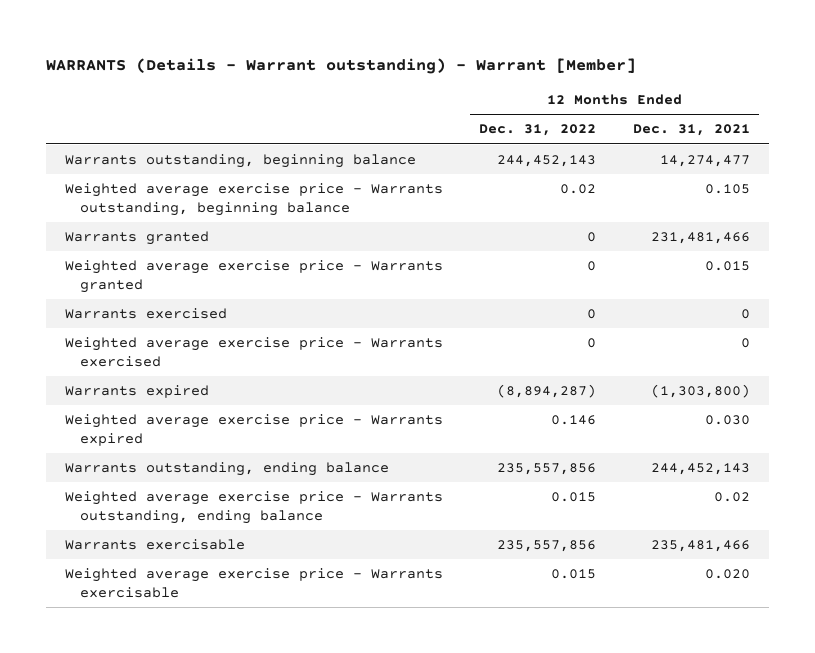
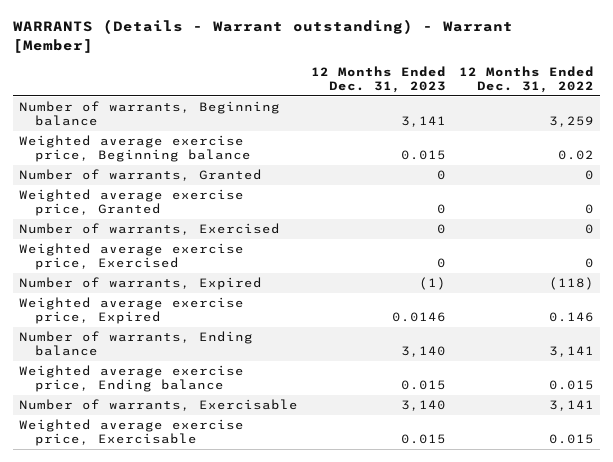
[633,124,751,137] Dec. 31, 2021 -> none
none -> [311,65,447,93] 12 Months Ended Dec. 31, 2023
[64,154,416,169] Warrants outstanding, beginning balance -> [19,101,281,127] Number of warrants, Beginning balance
[497,155,597,168] 244,452,143 -> [548,116,594,128] 3,259
[64,183,443,216] Weighted average exercise price - Warrants outstanding, beginning balance -> [19,135,252,163] Weighted average exercise price, Beginning balance
[64,231,209,246] Warrants granted -> [19,169,263,182] Number of warrants, Granted
[64,260,443,293] Weighted average exercise price - Warrants granted -> [19,189,245,217] Weighted average exercise price, Granted
[64,308,227,320] Warrants exercised -> [19,223,281,236] Number of warrants, Exercised
[64,337,443,367] Weighted average exercise price - Warrants exercised -> [19,243,245,271] Weighted average exercise price, Exercised
[64,385,209,399] Warrants expired -> [19,277,263,291] Number of warrants, Expired
[497,384,597,399] (8,894,287) -> [548,277,594,291] (118)
[64,414,443,446] Weighted average exercise price - Warrants expired -> [19,297,245,325] Weighted average exercise price, Expired
[64,462,389,477] Warrants outstanding, ending balance -> [19,331,254,357] Number of warrants, Ending balance
[497,463,597,476] 235,557,856 -> [548,346,594,358] 3,141
[64,491,443,524] Weighted average exercise price - Warrants outstanding, ending balance -> [19,365,245,393] Weighted average exercise price, Ending balance
[64,539,245,551] Warrants exercisable -> [19,399,299,412] Number of warrants, Exercisable
[497,540,597,553] 235,557,856 -> [548,400,594,412] 3,141
[64,568,443,598] Weighted average exercise price - Warrants exercisable -> [19,419,245,447] Weighted average exercise price, Exercisable

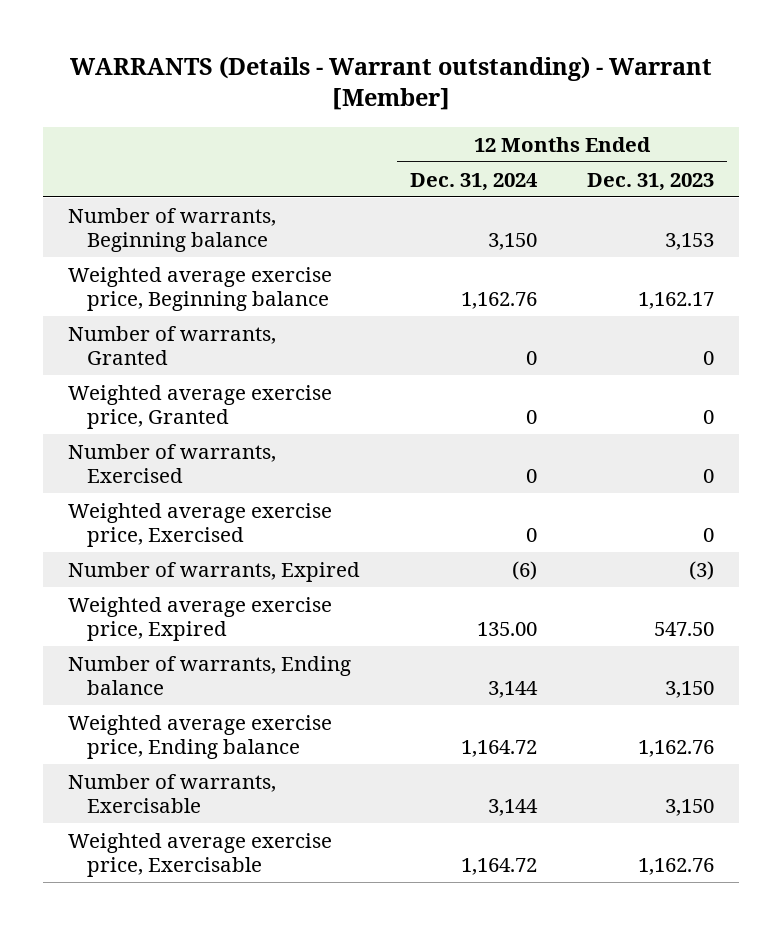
[458,65,594,93] 12 Months Ended Dec. 31, 2022 -> none
none -> [410,172,539,191] Dec. 31, 2024
[401,116,447,128] 3,141 -> [665,232,715,250] 3,153
[401,150,447,161] 0.015 -> [638,291,715,309] 1,162.17
[419,277,447,291] (1) -> [689,560,715,580] (3)
[392,312,447,323] 0.0146 -> [654,621,715,636] 547.50
[401,346,447,358] 3,140 -> [665,680,715,698] 3,150
[401,380,447,391] 0.015 -> [638,739,715,757] 1,162.76
[401,400,447,412] 3,140 -> [665,798,715,816] 3,150
[401,434,447,445] 0.015 -> [638,857,715,875] 1,162.76

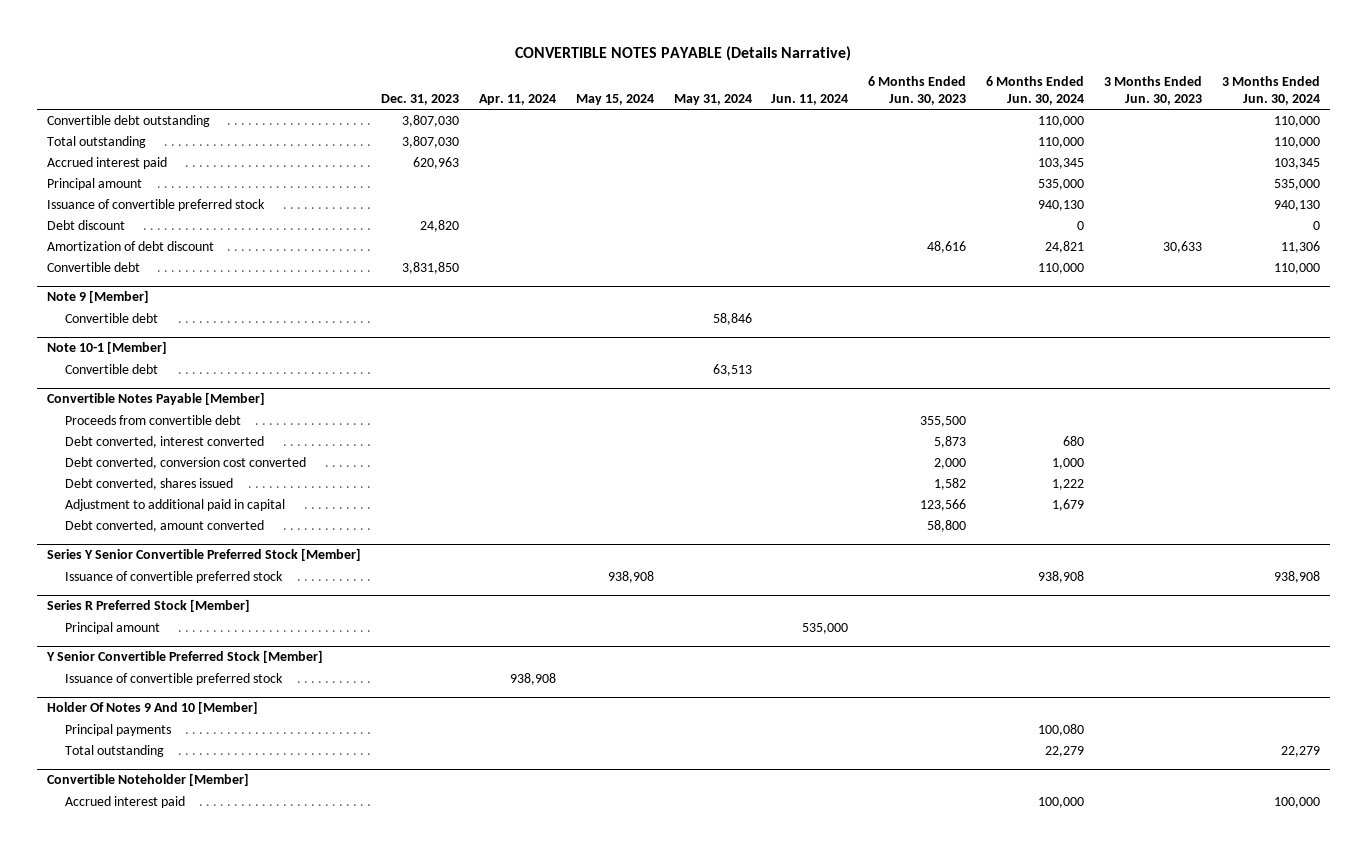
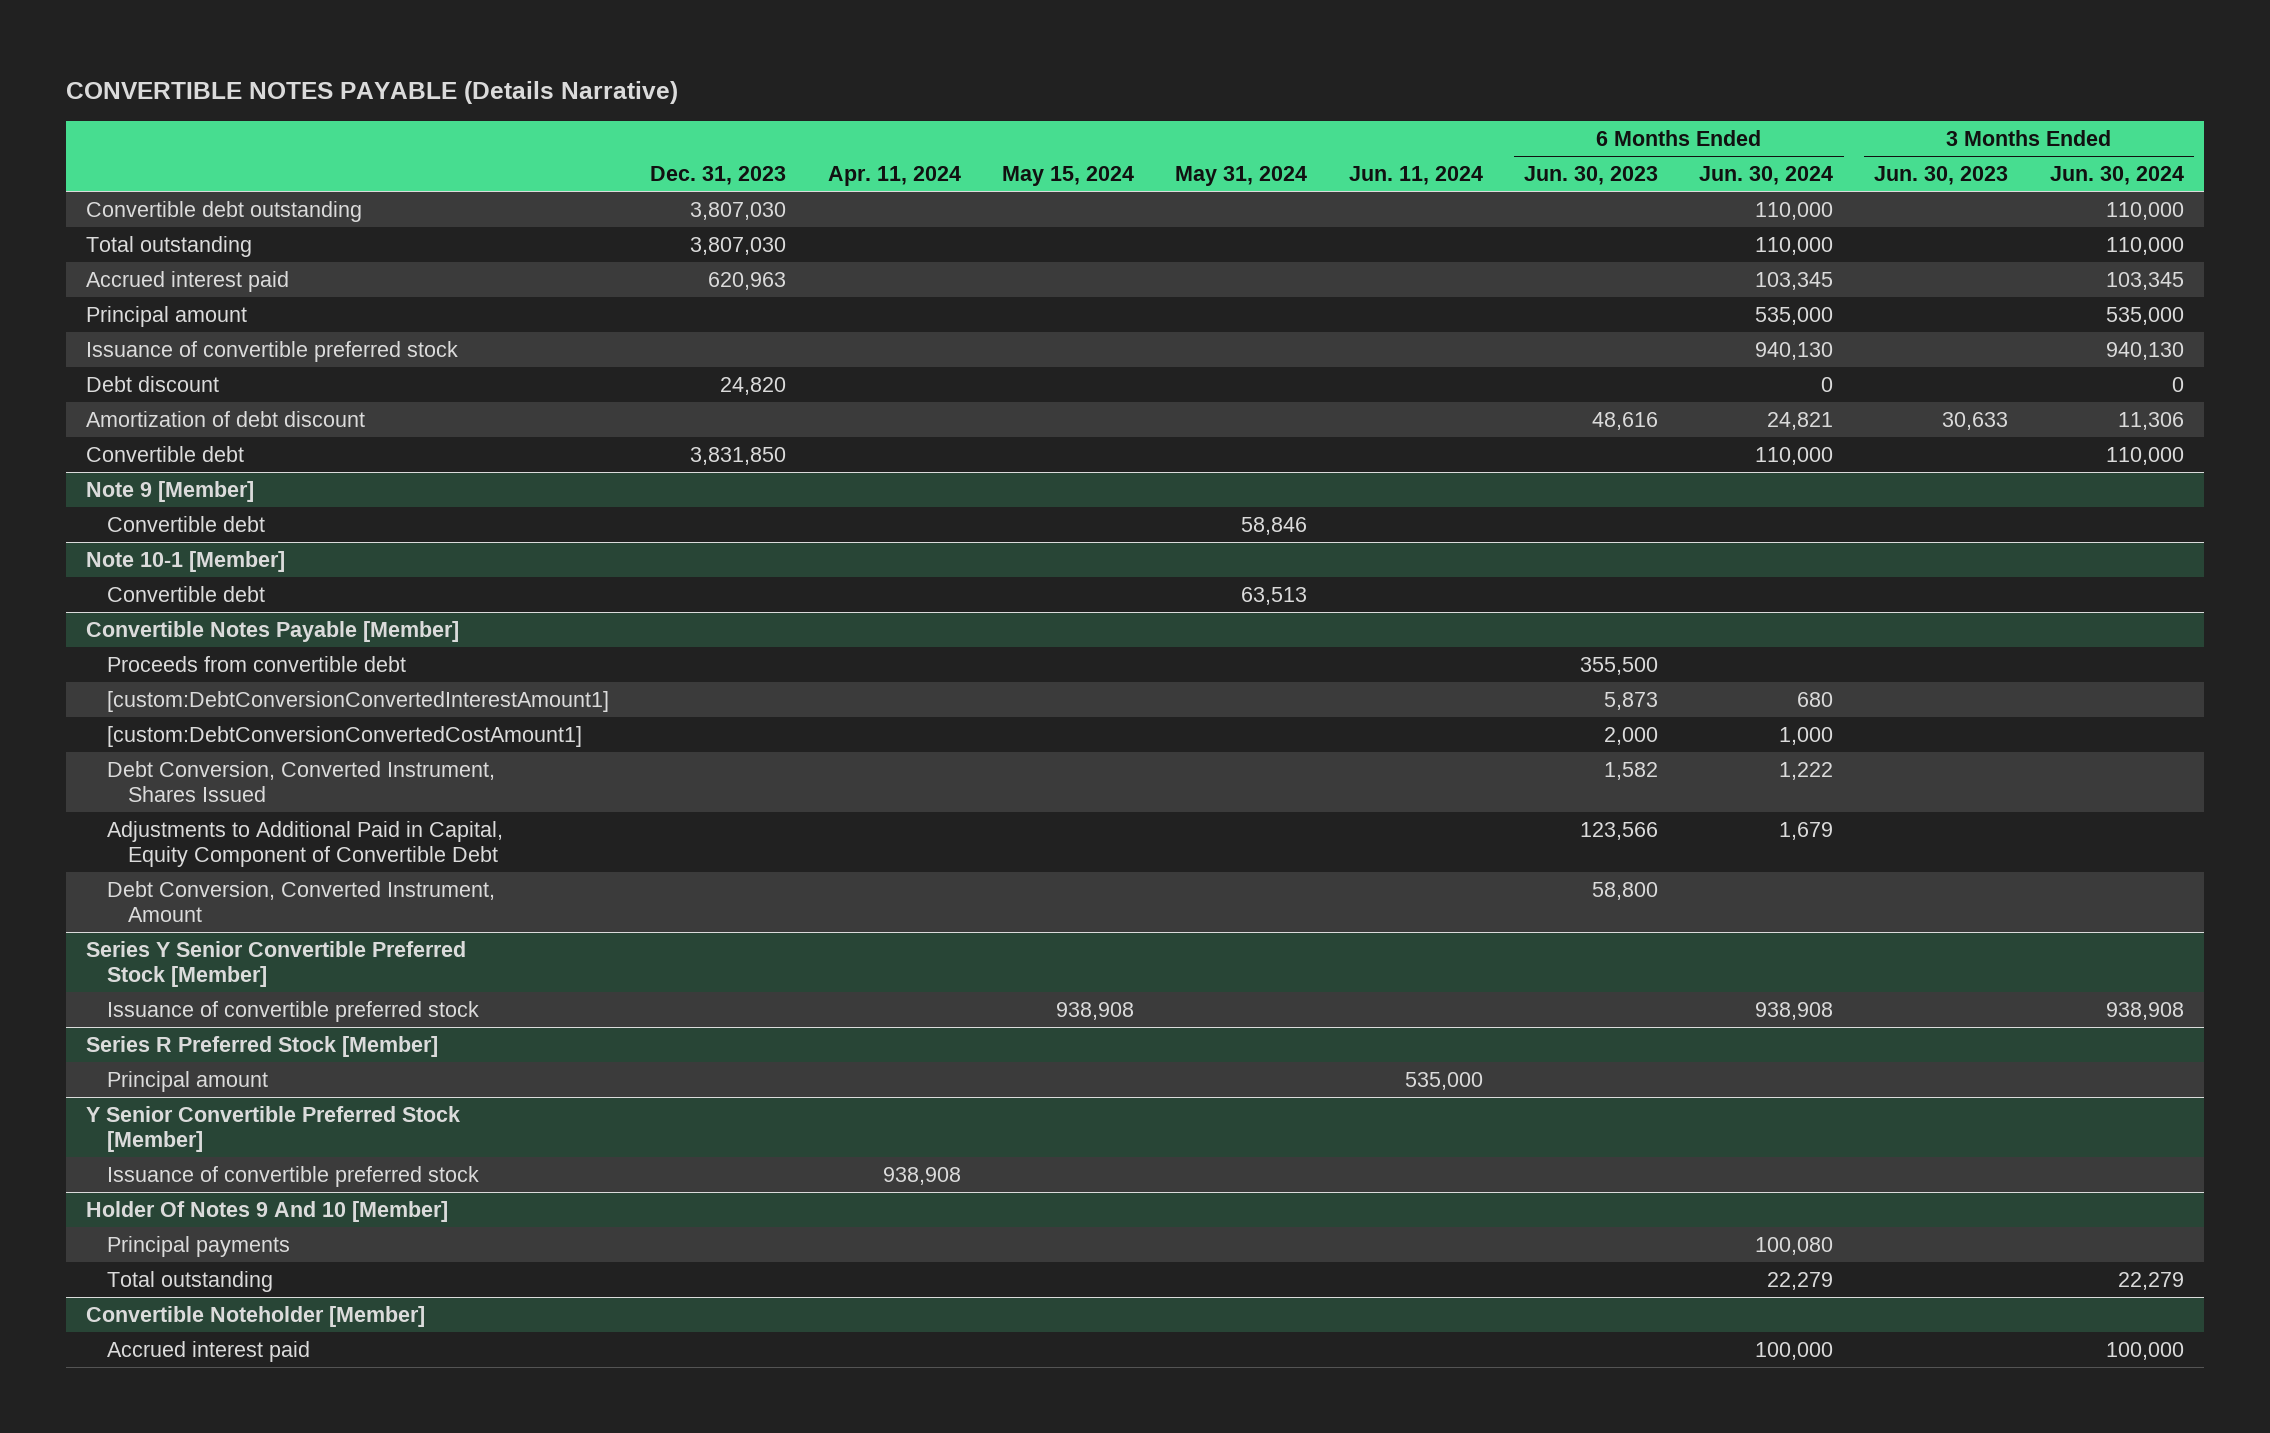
[65,435,265,448] Debt converted, interest converted -> [107,691,610,713] [custom:DebtConversionConvertedInterestAmount1]
[65,456,307,469] Debt converted, conversion cost converted -> [107,726,583,748] [custom:DebtConversionConvertedCostAmount1]
[65,477,234,490] Debt converted, shares issued -> [107,761,496,803] Debt Conversion, Converted Instrument, Shares Issued
[65,498,286,511] Adjustment to additional paid in capital -> [107,821,504,868] Adjustments to Additional Paid in Capital, Equity Component of Convertible Debt
[65,519,265,532] Debt converted, amount converted -> [107,881,496,923] Debt Conversion, Converted Instrument, Amount

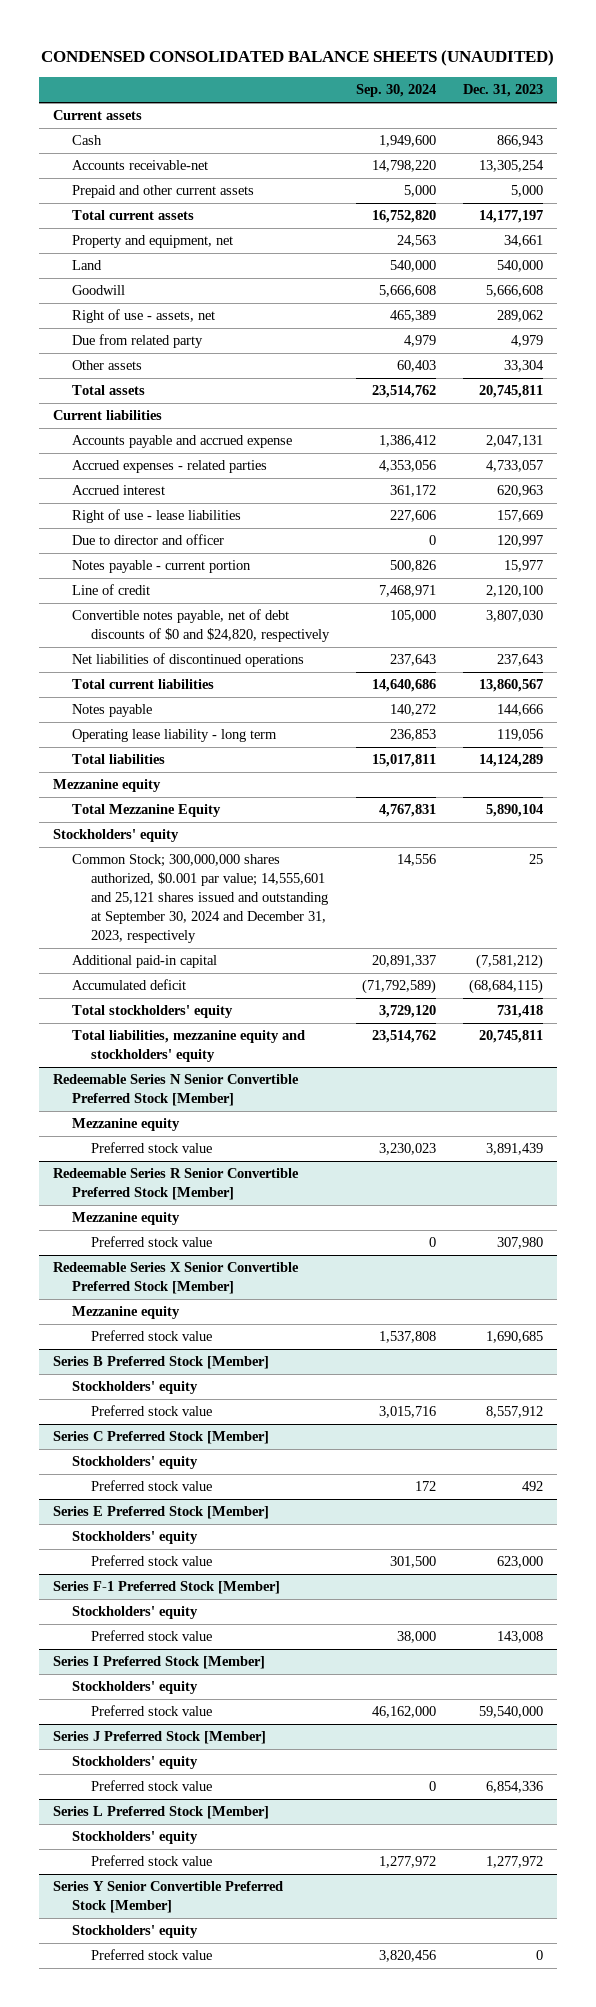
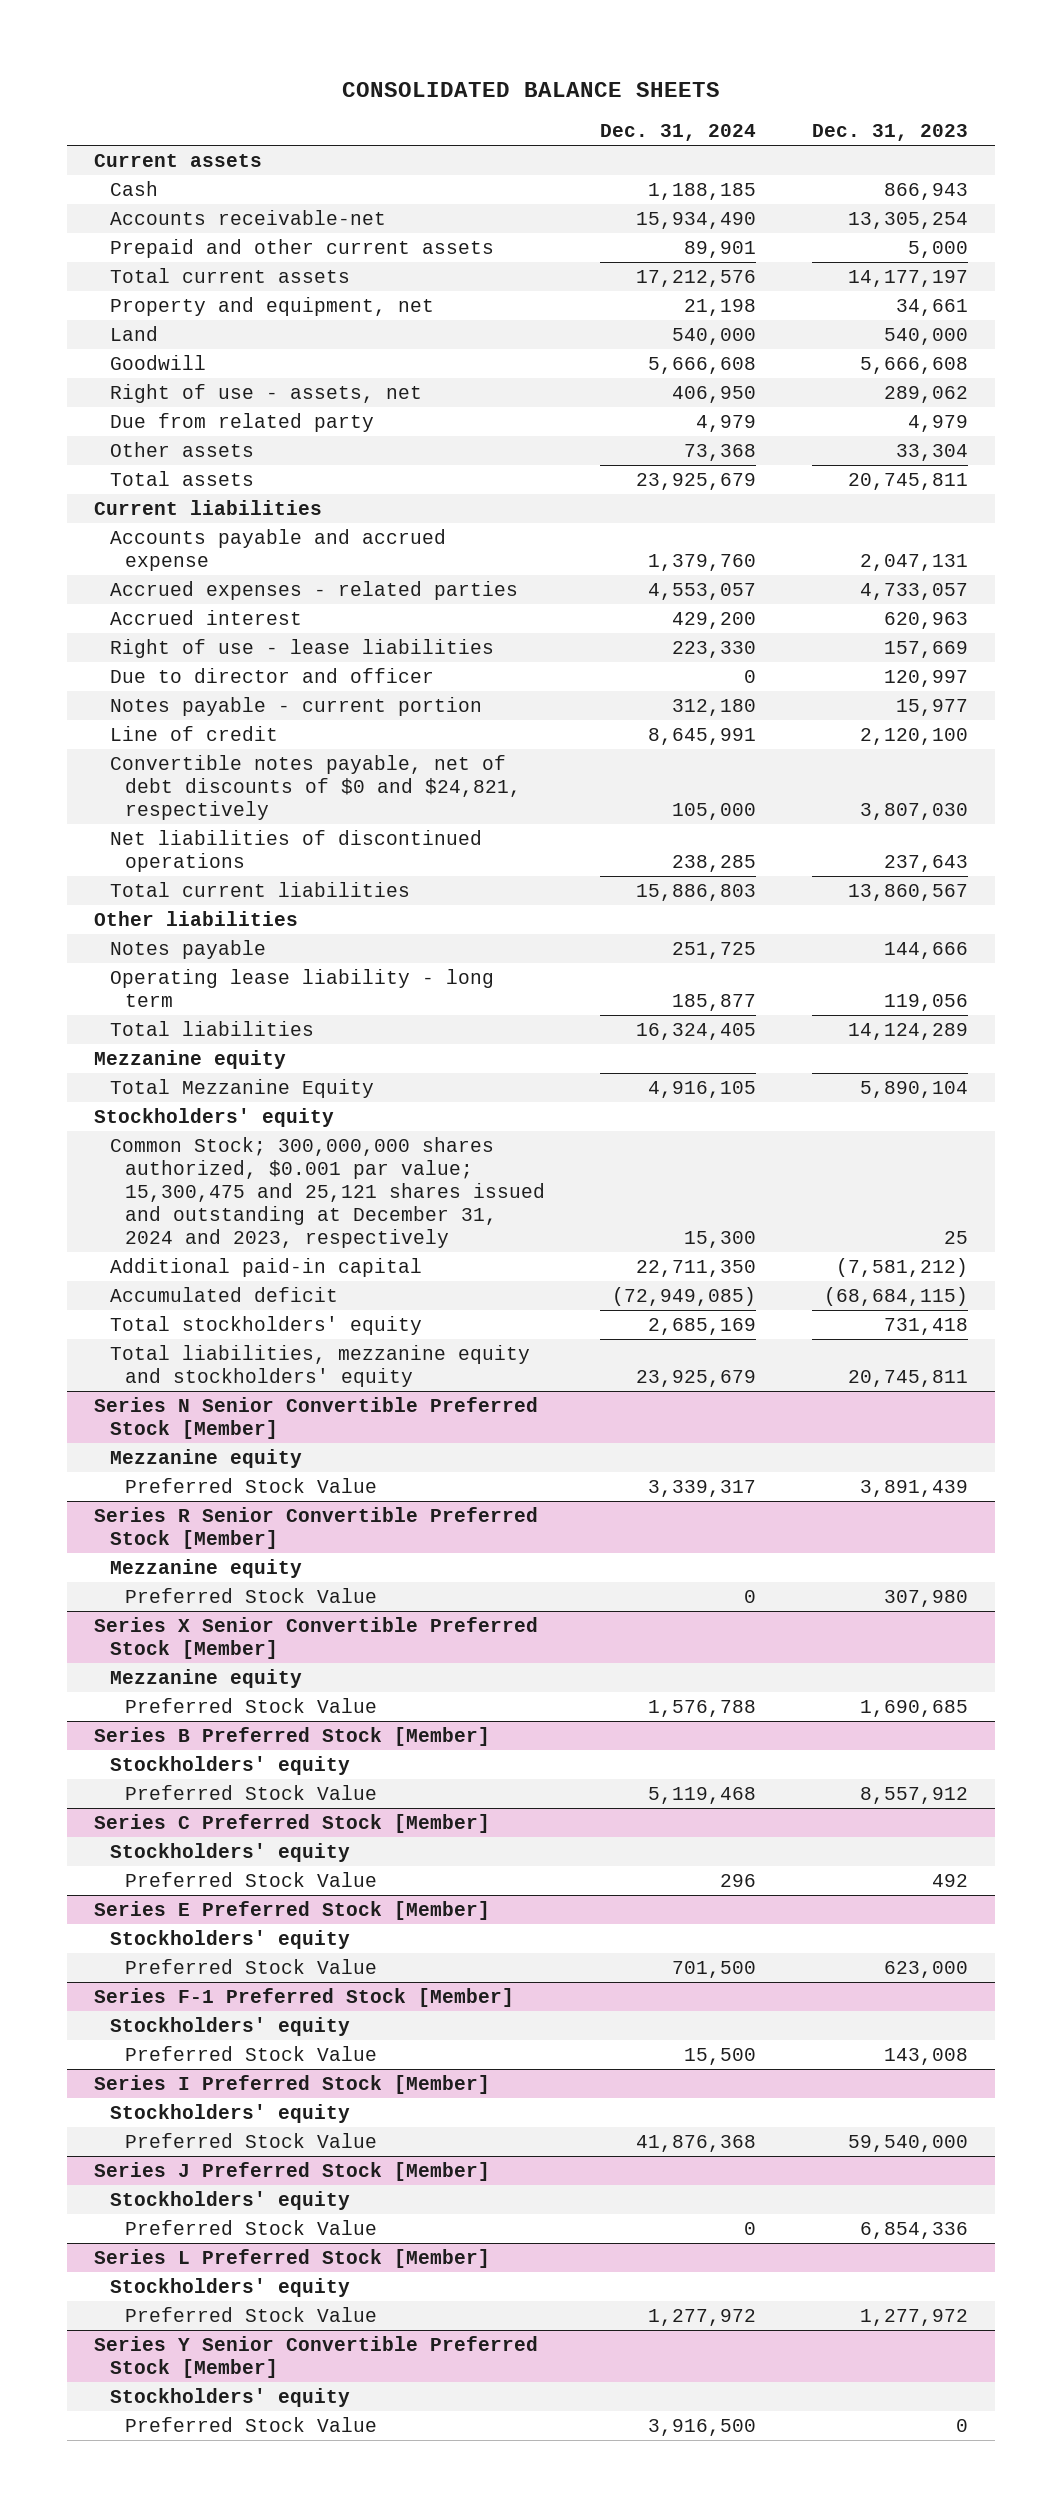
[40,50,554,67] CONDENSED CONSOLIDATED BALANCE SHEETS (UNAUDITED) -> [342,82,721,98] CONSOLIDATED BALANCE SHEETS
[356,84,437,98] Sep. 30, 2024 -> none
none -> [600,124,757,142] Dec. 31, 2024
[72,609,331,643] Convertible notes payable, net of debt discounts of $0 and $24,820, respectively -> [109,754,521,821] Convertible notes payable, net of debt discounts of $0 and $24,821, respectively
none -> [94,910,299,926] Other liabilities
[72,854,329,944] Common Stock; 300,000,000 shares authorized, $0.001 par value; 14,555,601 and 25,121 shares issued and outstanding at September 30, 2024 and December 31, 2023, respectively -> [109,1136,545,1249] Common Stock; 300,000,000 shares authorized, $0.001 par value; 15,300,475 and 25,121 shares issued and outstanding at December 31, 2024 and 2023, respectively
[52,1074,299,1107] Redeemable Series N Senior Convertible Preferred Stock [Member] -> [94,1396,539,1439] Series N Senior Convertible Preferred Stock [Member]
[91,1142,213,1154] Preferred stock value -> [124,1477,377,1493] Preferred Stock Value
[52,1168,299,1201] Redeemable Series R Senior Convertible Preferred Stock [Member] -> [94,1506,539,1549] Series R Senior Convertible Preferred Stock [Member]
[91,1236,213,1248] Preferred stock value -> [124,1587,377,1603] Preferred Stock Value
[52,1262,299,1295] Redeemable Series X Senior Convertible Preferred Stock [Member] -> [94,1616,539,1659] Series X Senior Convertible Preferred Stock [Member]
[91,1330,213,1342] Preferred stock value -> [124,1697,377,1713] Preferred Stock Value
[91,1405,213,1417] Preferred stock value -> [124,1784,377,1800] Preferred Stock Value
[91,1480,213,1492] Preferred stock value -> [124,1871,377,1887] Preferred Stock Value
[91,1555,213,1567] Preferred stock value -> [124,1958,377,1974] Preferred Stock Value
[91,1630,213,1642] Preferred stock value -> [124,2045,377,2061] Preferred Stock Value
[91,1705,213,1717] Preferred stock value -> [124,2132,377,2148] Preferred Stock Value
[91,1780,213,1792] Preferred stock value -> [124,2219,377,2235] Preferred Stock Value
[91,1855,213,1867] Preferred stock value -> [124,2306,377,2322] Preferred Stock Value
[91,1949,213,1961] Preferred stock value -> [124,2416,377,2432] Preferred Stock Value

